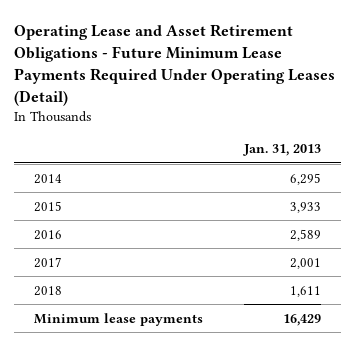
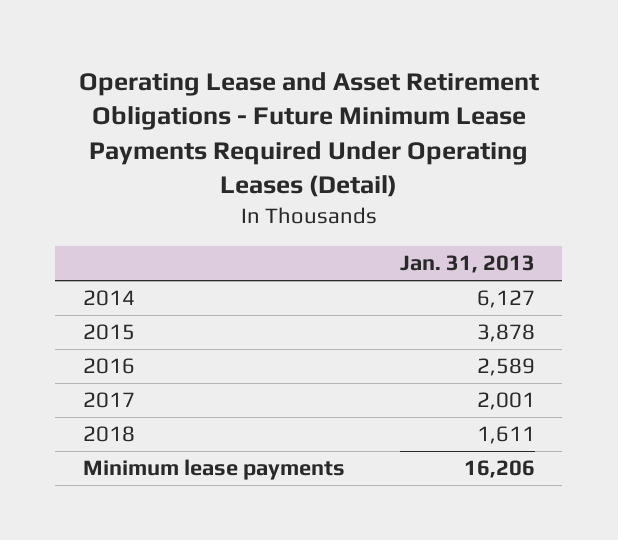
[289,172,321,185] 6,295 -> [476,290,535,309] 6,127
[289,201,321,213] 3,933 -> [476,324,535,343] 3,878
[282,313,321,326] 16,429 -> [463,460,535,479] 16,206

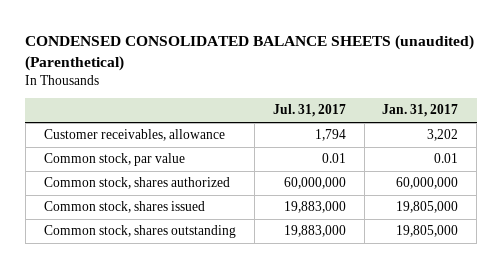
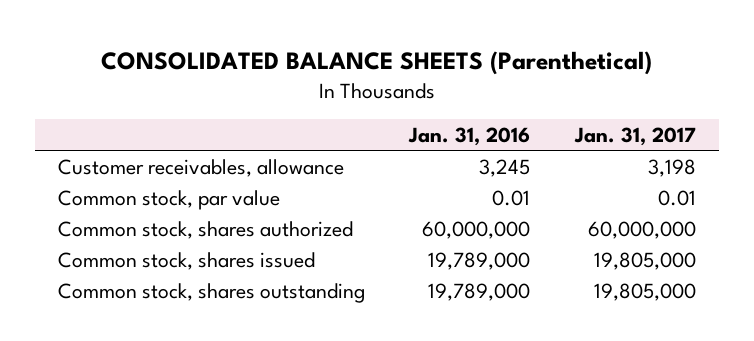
[25,35,475,71] CONDENSED CONSOLIDATED BALANCE SHEETS (unaudited) (Parenthetical) -> [100,50,652,75] CONSOLIDATED BALANCE SHEETS (Parenthetical)
[272,104,346,118] Jul. 31, 2017 -> none
none -> [408,126,531,146] Jan. 31, 2016
[427,129,459,142] 3,202 -> [648,158,697,177] 3,198

